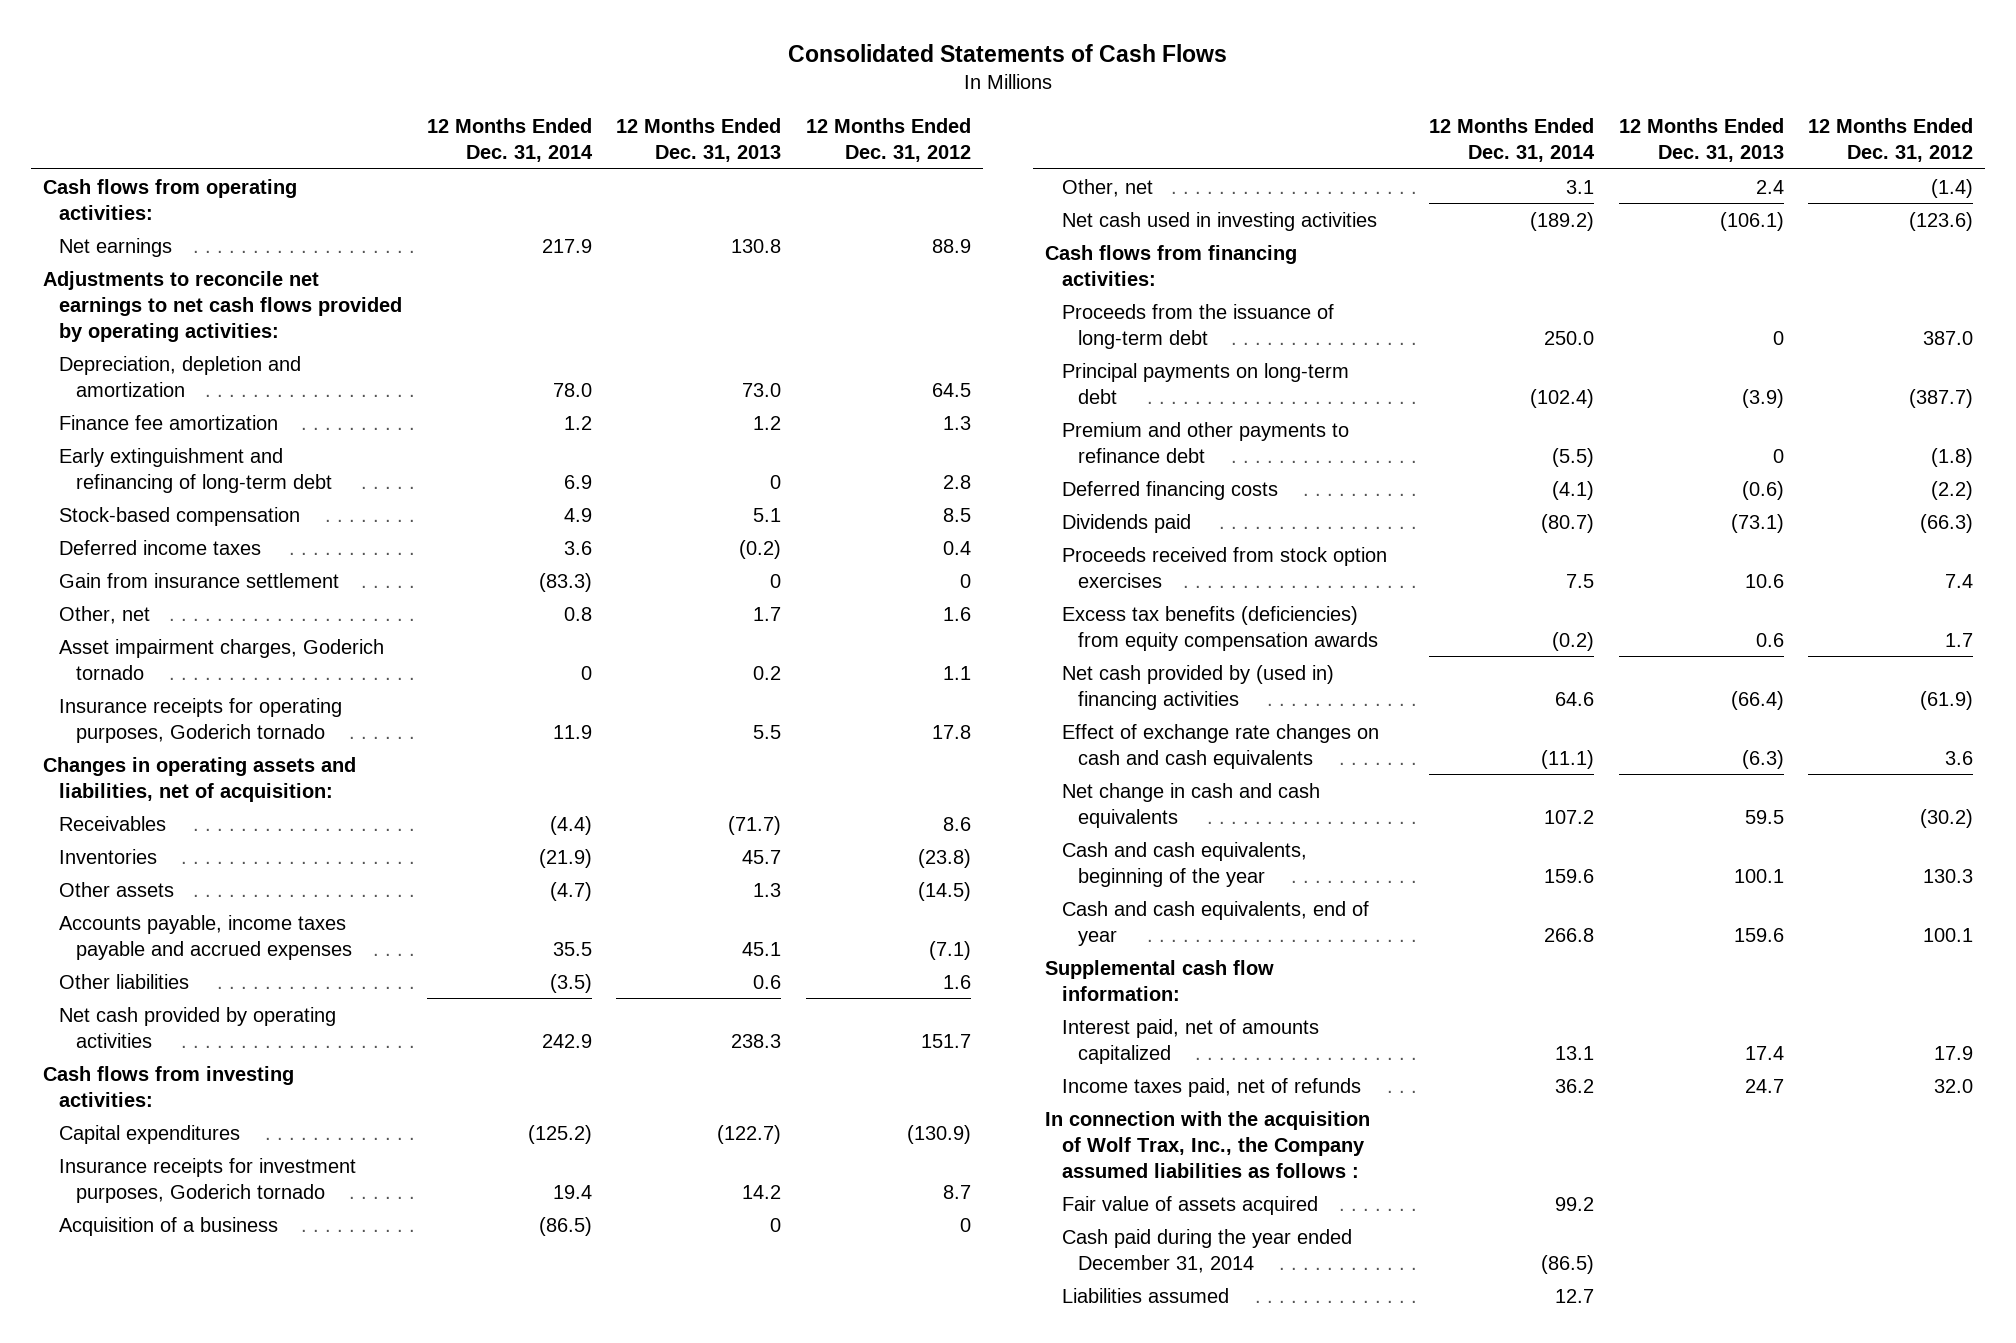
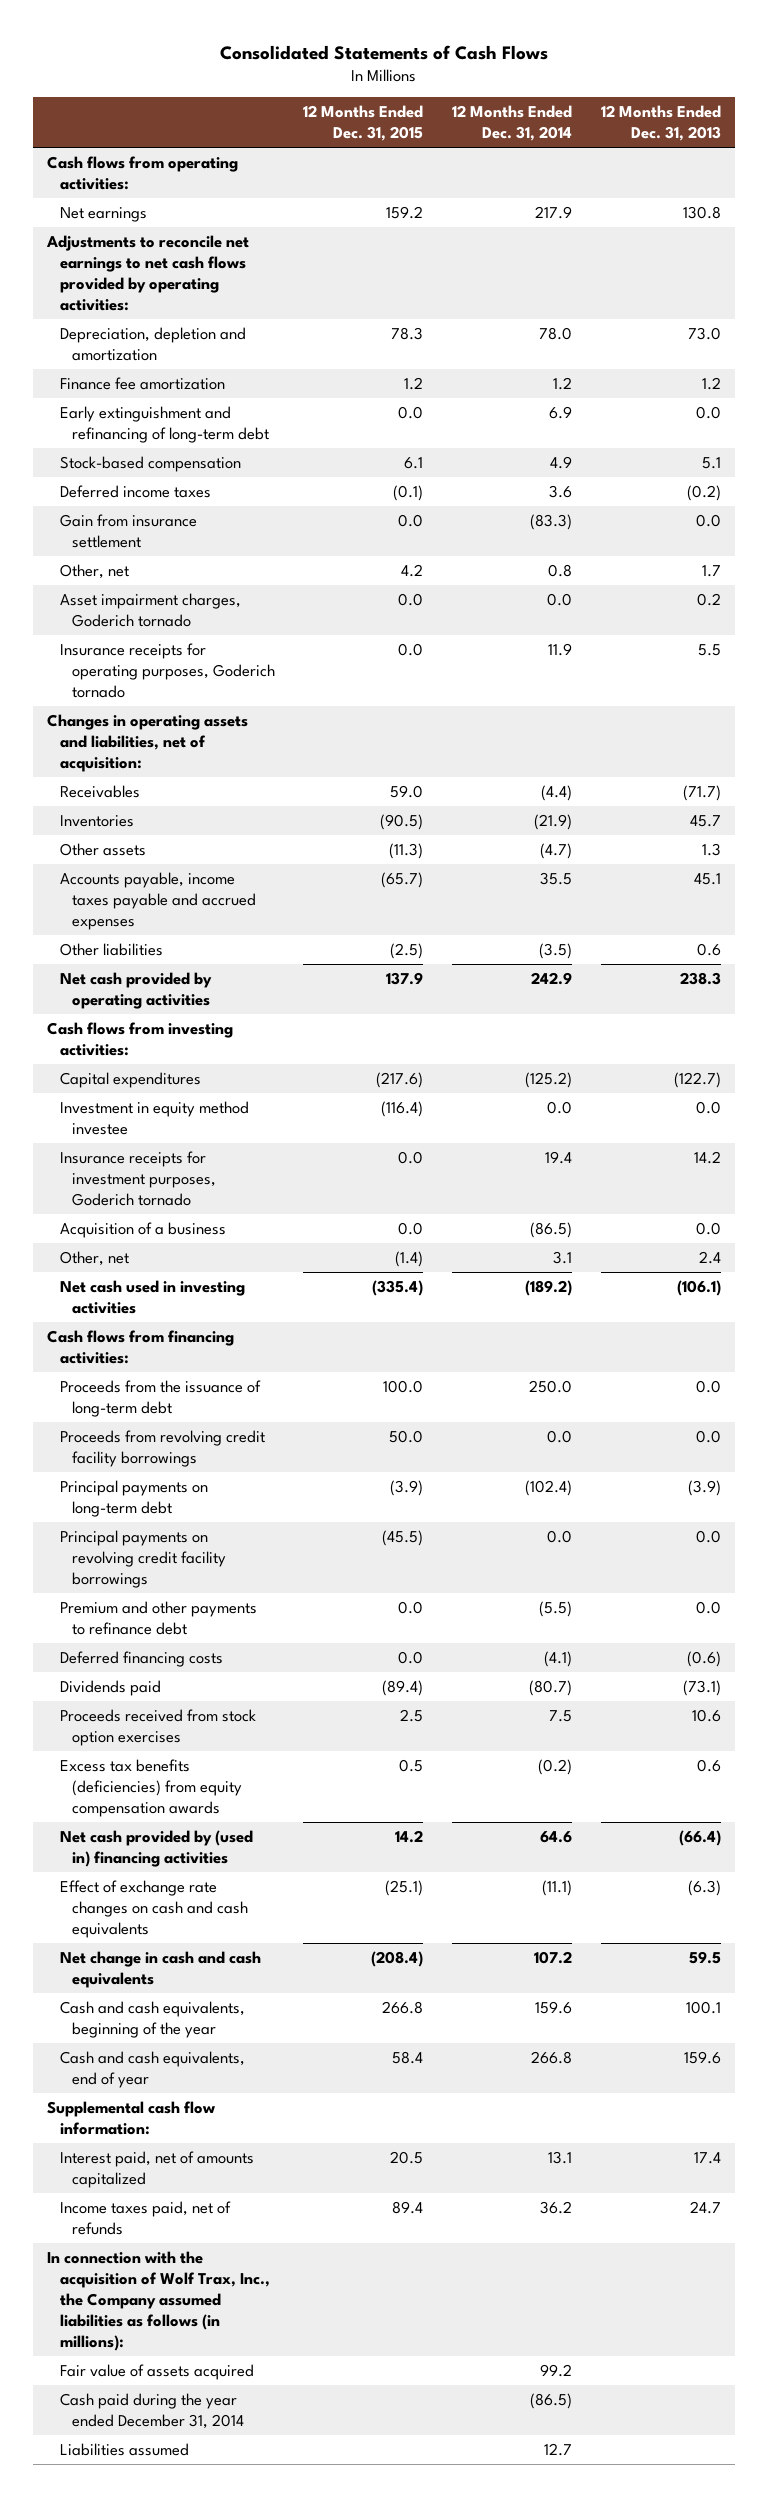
[805,117,971,162] 12 Months Ended Dec. 31, 2012 -> none
none -> [303,105,424,142] 12 Months Ended Dec. 31, 2015
[770,474,782,489] 0 -> [695,406,721,420] 0.0
[770,573,782,588] 0 -> [695,514,721,528] 0.0
[580,665,592,680] 0 -> [546,593,572,607] 0.0
none -> [59,1101,249,1135] Investment in equity method investee
[770,1217,782,1232] 0 -> [695,1222,721,1236] 0.0
[1772,330,1784,345] 0 -> [695,1380,721,1394] 0.0
none -> [59,1430,265,1467] Proceeds from revolving credit facility borrowings
none -> [59,1530,226,1588] Principal payments on revolving credit facility borrowings
[1772,448,1784,463] 0 -> [695,1601,721,1615] 0.0
[1045,1110,1371,1178] In connection with the acquisition of Wolf Trax, Inc., the Company assumed liabilities as follows : -> [47,2251,270,2351] In connection with the acquisition of Wolf Trax, Inc., the Company assumed liabilities as follows (in millions):

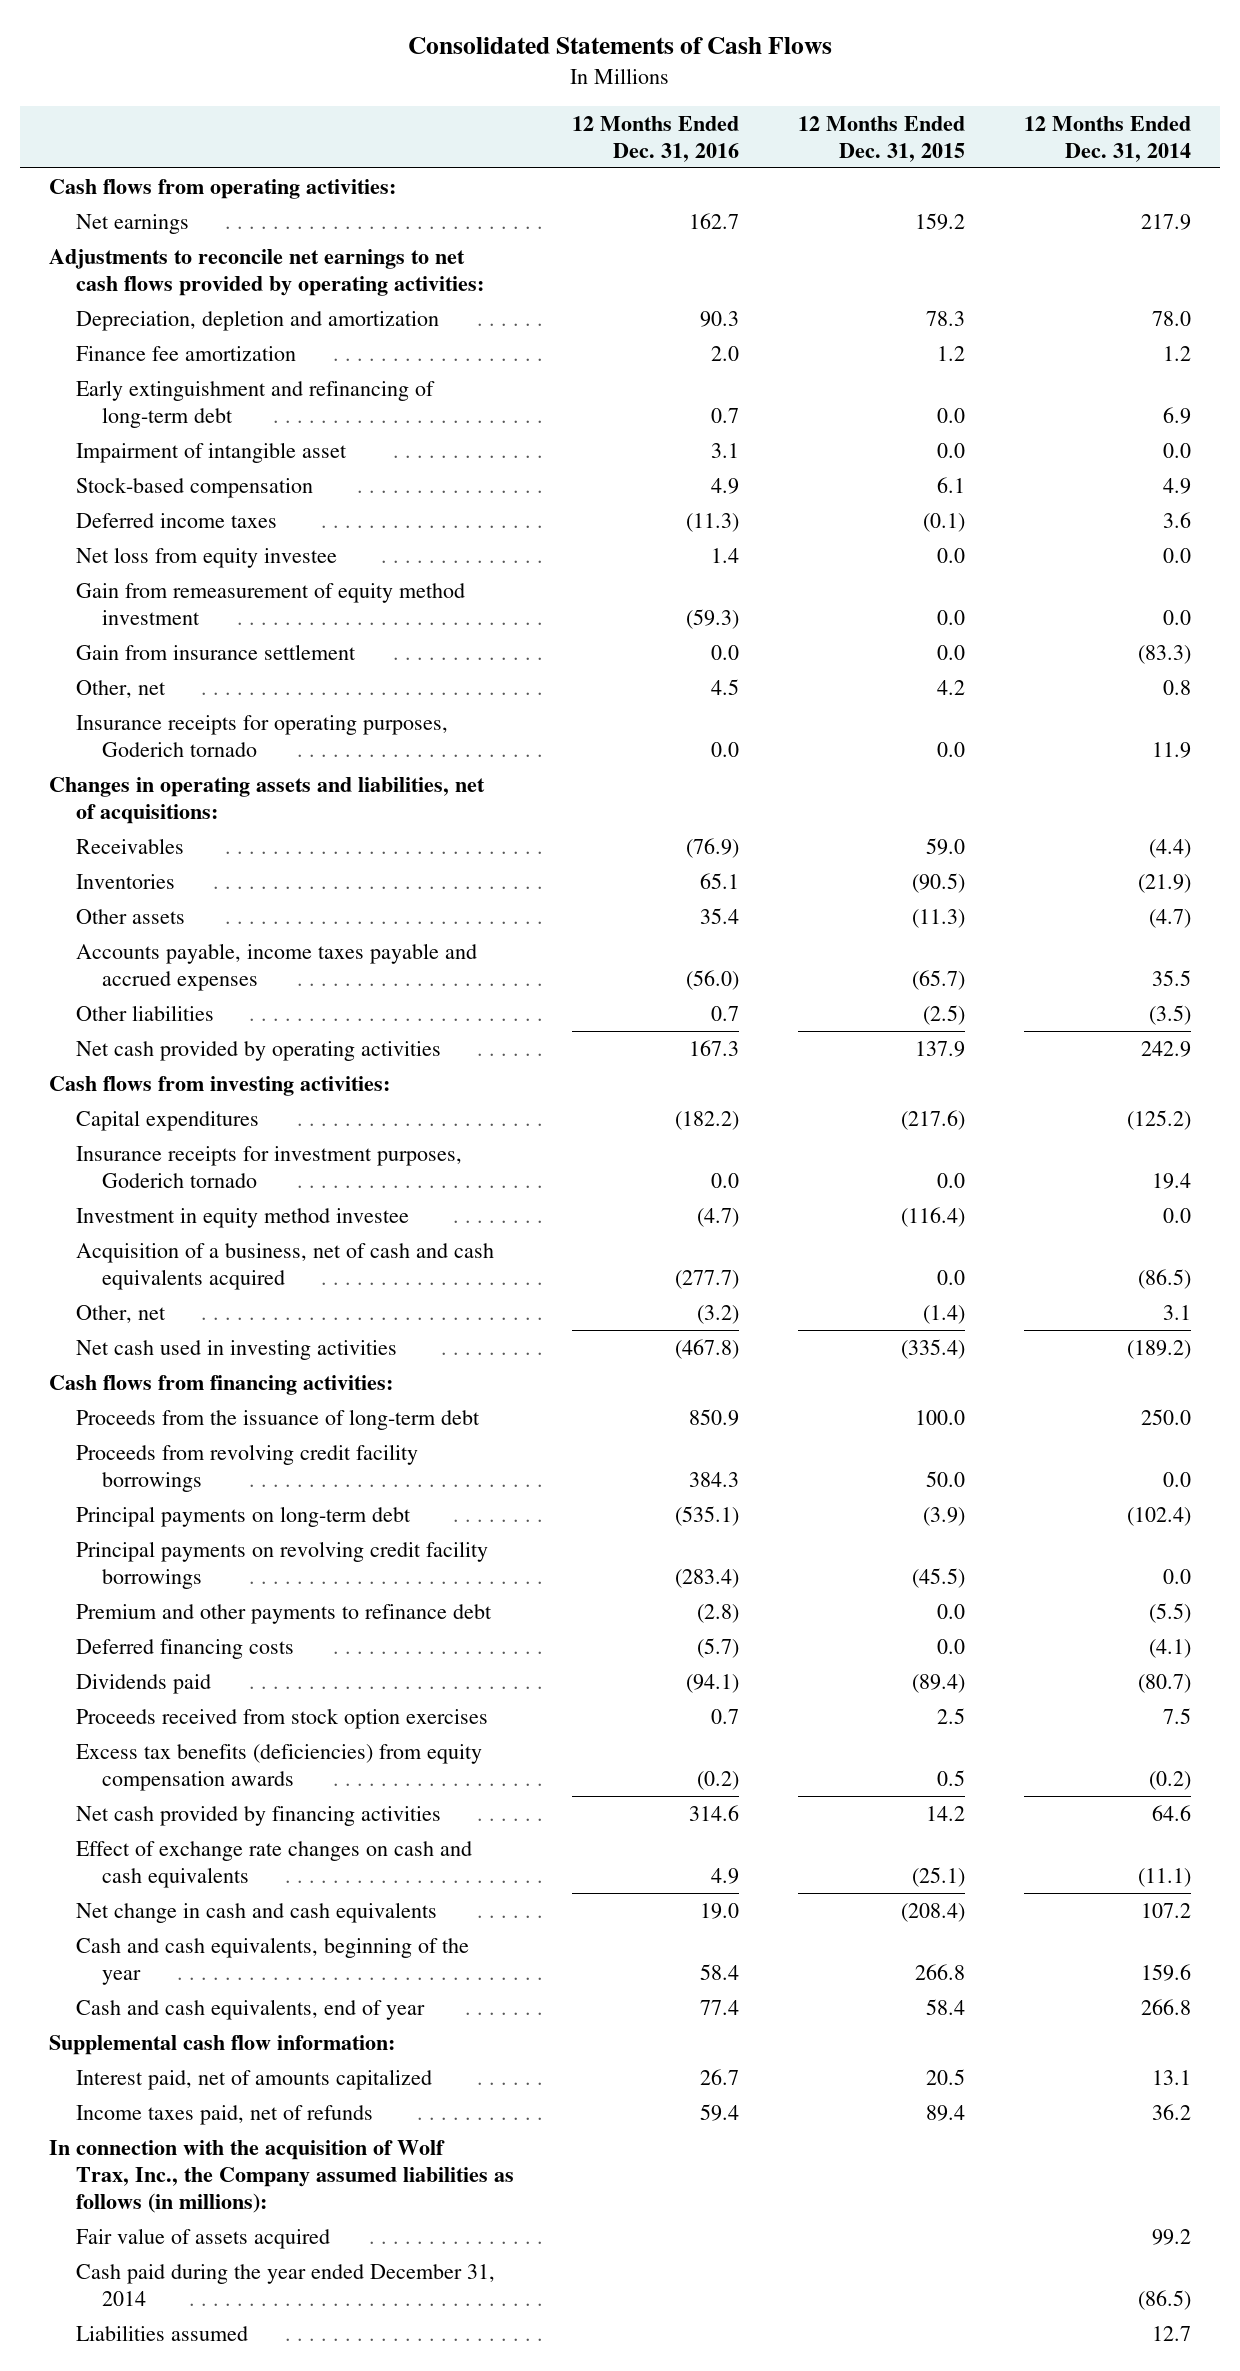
[600,105,721,142] 12 Months Ended Dec. 31, 2013 -> none
none -> [572,115,740,162] 12 Months Ended Dec. 31, 2016
none -> [75,441,347,463] Impairment of intangible asset
none -> [75,546,337,568] Net loss from equity investee
none -> [75,582,465,625] Gain from remeasurement of equity method investment
[59,593,241,627] Asset impairment charges, Goderich tornado -> none
[47,714,249,772] Changes in operating assets and liabilities, net of acquisition: -> [49,776,486,824] Changes in operating assets and liabilities, net of acquisitions:
[59,1101,249,1135] Investment in equity method investee -> [75,1207,409,1228] Investment in equity method investee
[59,1222,226,1239] Acquisition of a business -> [75,1242,494,1290] Acquisition of a business, net of cash and cash equivalents acquired
[59,1830,253,1867] Net cash provided by (used in) financing activities -> [75,1805,441,1826] Net cash provided by financing activities

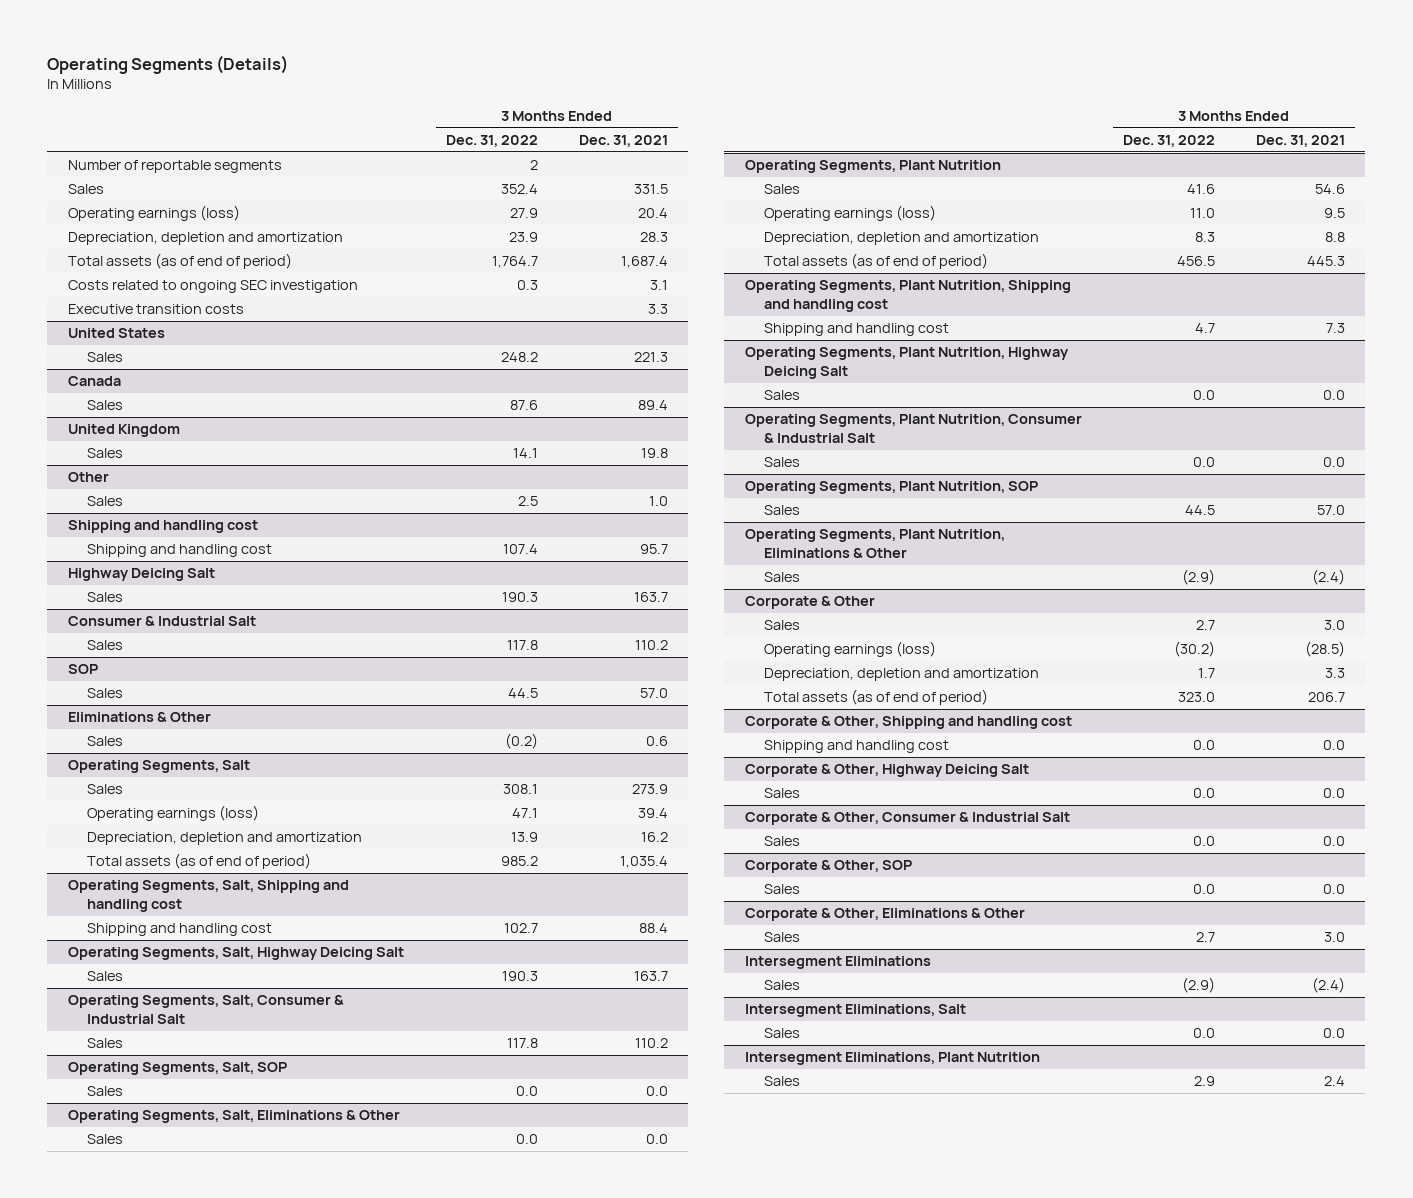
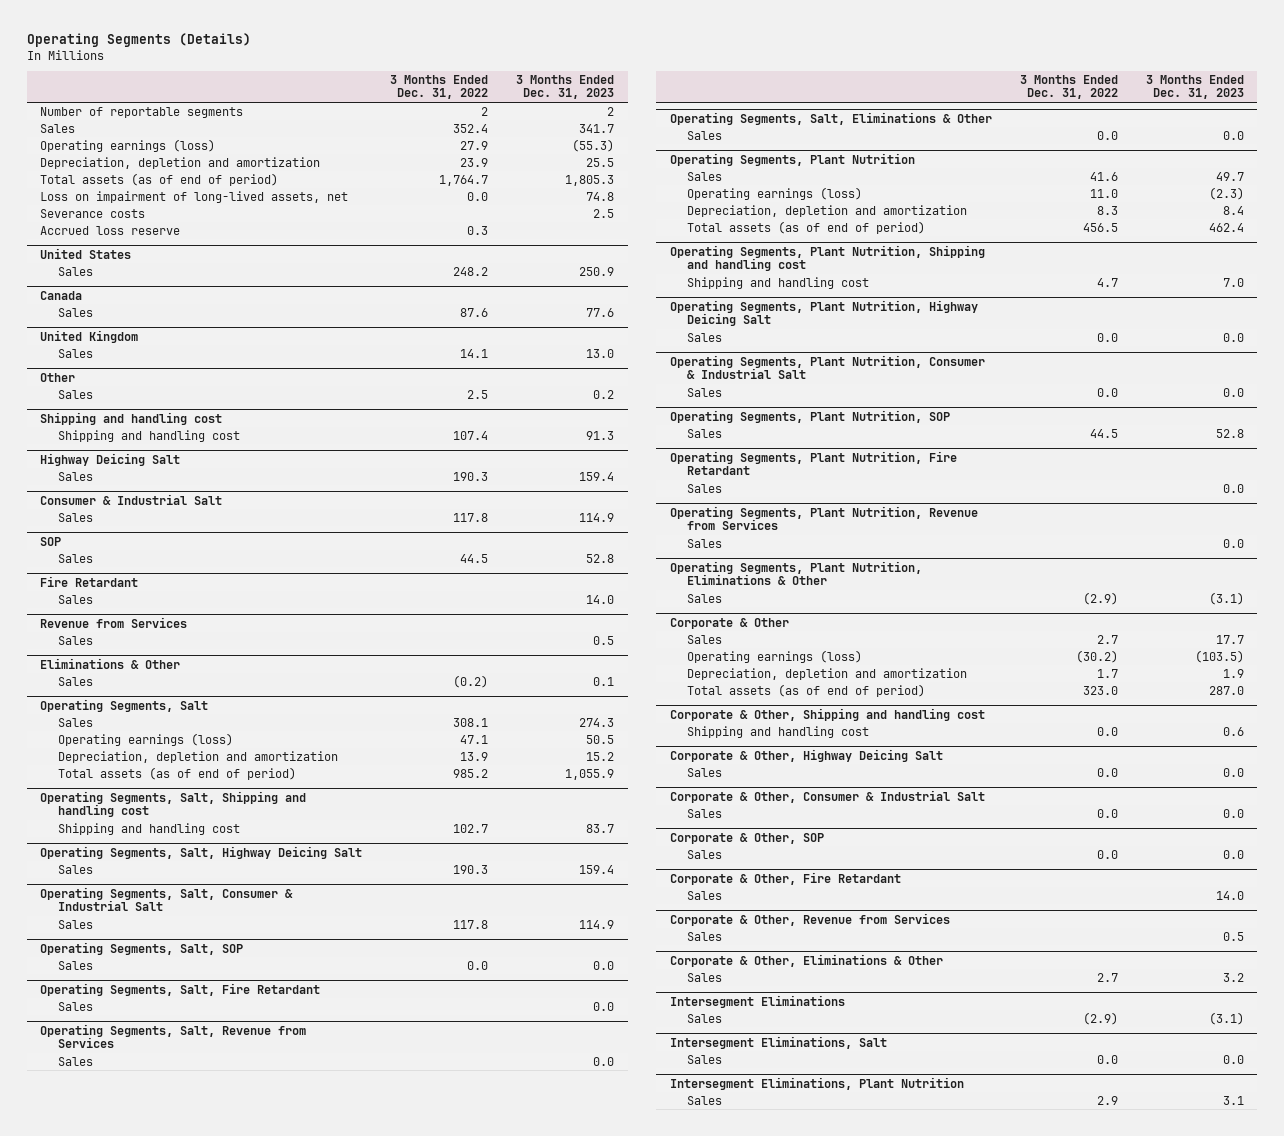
[578,134,668,147] Dec. 31, 2021 -> none
none -> [515,74,614,100] 3 Months Ended Dec. 31, 2023
[67,280,358,294] Costs related to ongoing SEC investigation -> none
[67,304,244,315] Executive transition costs -> none
none -> [40,190,349,203] Loss on impairment of long-lived assets, net
none -> [40,208,146,218] Severance costs
none -> [40,225,181,235] Accrued loss reserve
none -> [40,575,139,587] Fire Retardant
none -> [57,594,93,604] Sales
none -> [40,616,188,628] Revenue from Services
none -> [57,635,93,645] Sales
none -> [40,982,321,996] Operating Segments, Salt, Fire Retardant
none -> [57,1001,93,1011] Sales
none -> [40,1023,307,1049] Operating Segments, Salt, Revenue from Services
none -> [57,1056,93,1066] Sales
none -> [670,450,958,476] Operating Segments, Plant Nutrition, Fire Retardant
none -> [687,483,723,493] Sales
none -> [670,505,979,531] Operating Segments, Plant Nutrition, Revenue from Services
none -> [687,538,723,548] Sales
none -> [670,871,902,885] Corporate & Other, Fire Retardant
none -> [687,890,723,900] Sales
none -> [670,912,951,926] Corporate & Other, Revenue from Services
none -> [687,931,723,941] Sales

